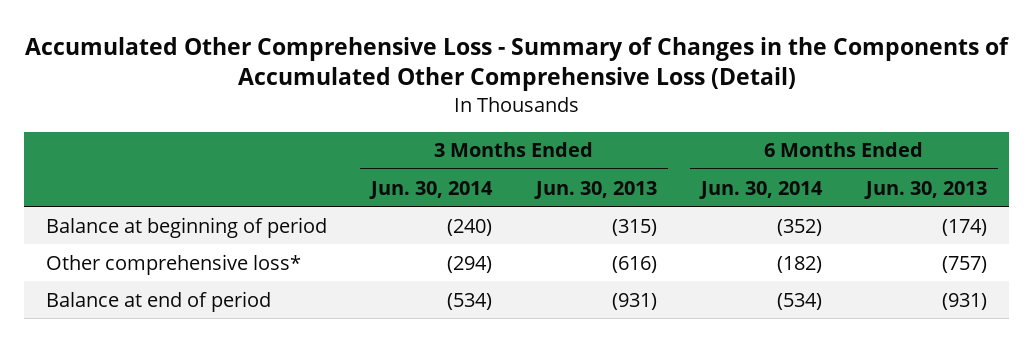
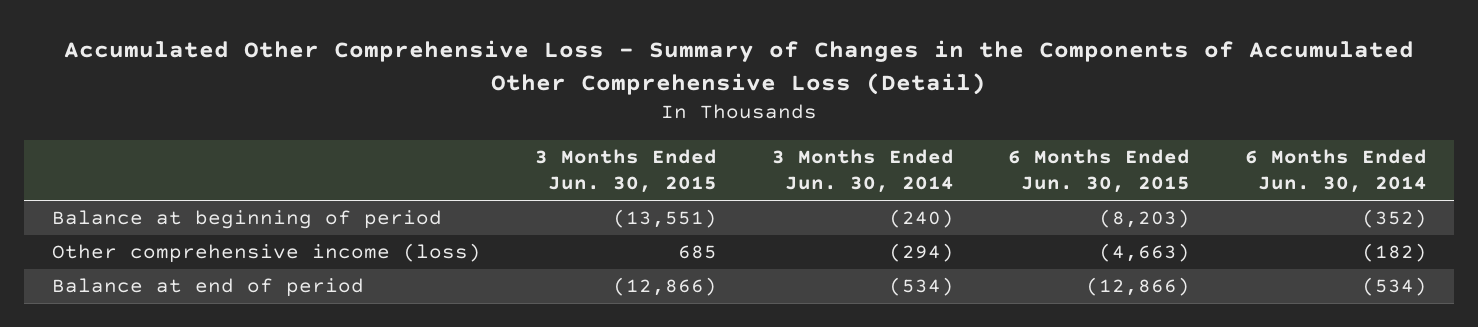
[534,180,658,199] Jun. 30, 2013 -> none
[864,180,988,199] Jun. 30, 2013 -> none
none -> [535,148,718,194] 3 Months Ended Jun. 30, 2015
none -> [1008,148,1191,194] 6 Months Ended Jun. 30, 2015
[45,253,301,275] Other comprehensive loss* -> [51,243,481,264] Other comprehensive income (loss)

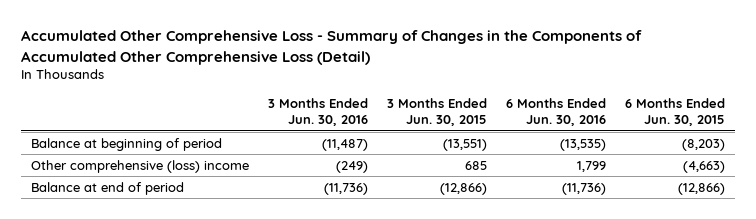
[771,148,954,194] 3 Months Ended Jun. 30, 2014 -> none
[1244,148,1427,194] 6 Months Ended Jun. 30, 2014 -> none
none -> [267,98,368,127] 3 Months Ended Jun. 30, 2016
none -> [506,98,607,127] 6 Months Ended Jun. 30, 2016
[51,243,481,264] Other comprehensive income (loss) -> [30,159,249,173] Other comprehensive (loss) income

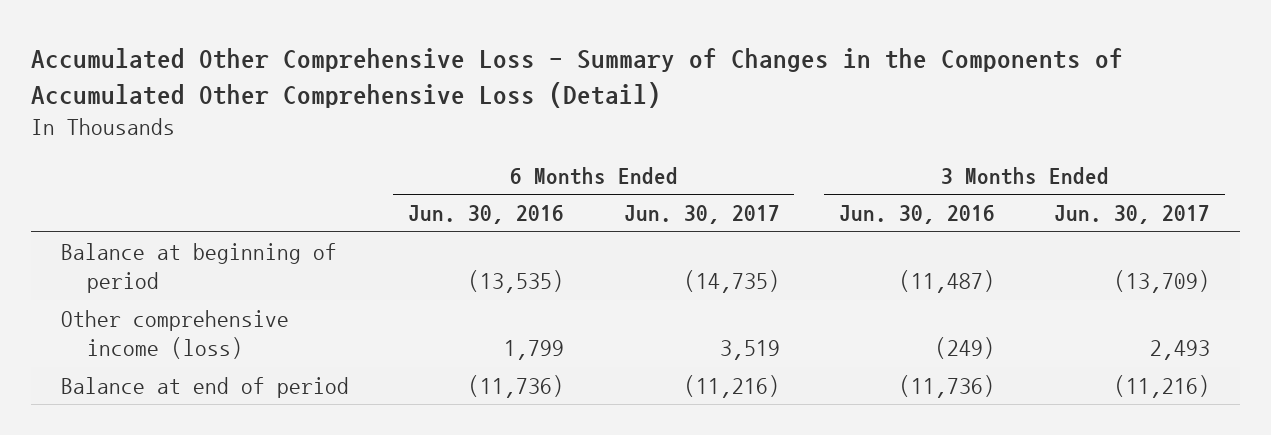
[386,98,487,127] 3 Months Ended Jun. 30, 2015 -> none
[625,98,726,127] 6 Months Ended Jun. 30, 2015 -> none
none -> [623,205,780,225] Jun. 30, 2017
none -> [1054,205,1211,225] Jun. 30, 2017
[30,159,249,173] Other comprehensive (loss) income -> [60,310,289,360] Other comprehensive income (loss)

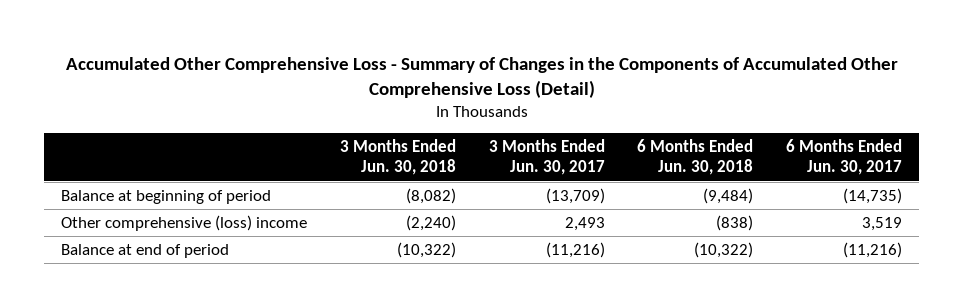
[408,205,565,225] Jun. 30, 2016 -> none
[838,205,995,225] Jun. 30, 2016 -> none
none -> [339,138,456,176] 3 Months Ended Jun. 30, 2018
none -> [637,138,754,176] 6 Months Ended Jun. 30, 2018
[60,310,289,360] Other comprehensive income (loss) -> [60,214,307,231] Other comprehensive (loss) income

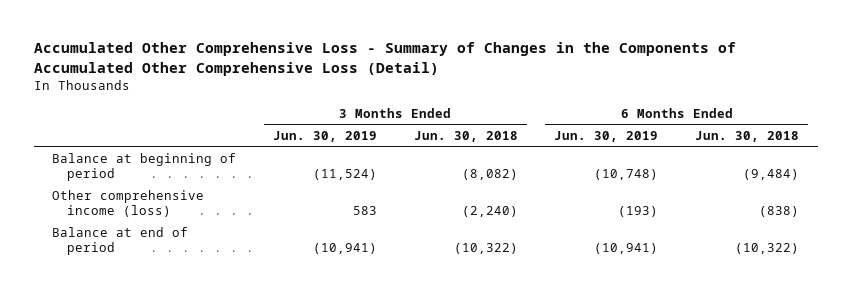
[488,138,605,176] 3 Months Ended Jun. 30, 2017 -> none
[786,138,903,176] 6 Months Ended Jun. 30, 2017 -> none
none -> [272,130,377,142] Jun. 30, 2019
none -> [554,130,659,142] Jun. 30, 2019
[60,214,307,231] Other comprehensive (loss) income -> [51,189,204,217] Other comprehensive income (loss)

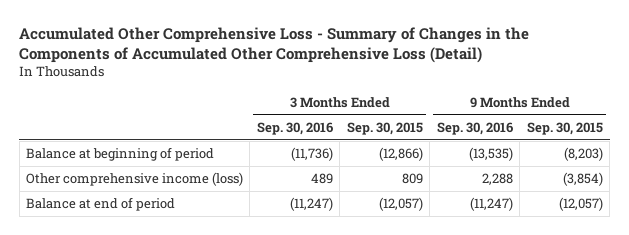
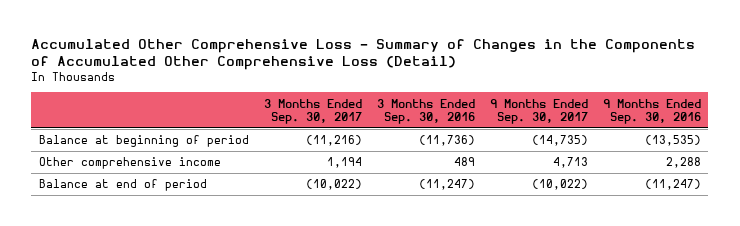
[346,121,423,135] Sep. 30, 2015 -> none
[526,121,603,135] Sep. 30, 2015 -> none
none -> [263,98,362,125] 3 Months Ended Sep. 30, 2017
none -> [489,98,588,125] 9 Months Ended Sep. 30, 2017
[26,172,244,187] Other comprehensive income (loss) -> [38,157,221,170] Other comprehensive income

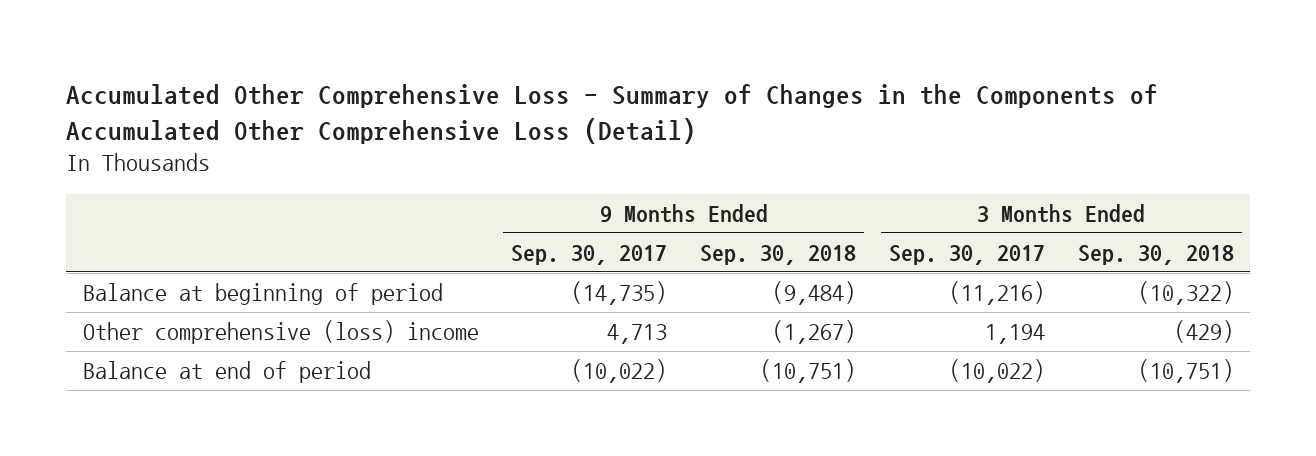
[376,98,475,125] 3 Months Ended Sep. 30, 2016 -> none
[602,98,701,125] 9 Months Ended Sep. 30, 2016 -> none
none -> [700,244,857,265] Sep. 30, 2018
none -> [1077,244,1234,265] Sep. 30, 2018
[38,157,221,170] Other comprehensive income -> [82,320,479,345] Other comprehensive (loss) income

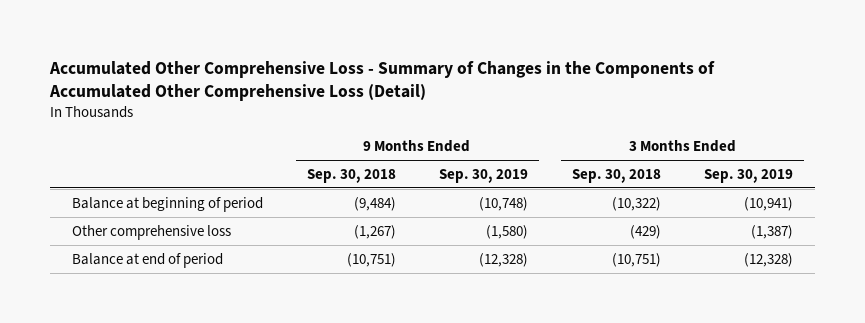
[511,244,668,265] Sep. 30, 2017 -> none
[888,244,1045,265] Sep. 30, 2017 -> none
none -> [439,168,529,183] Sep. 30, 2019
none -> [704,168,794,183] Sep. 30, 2019
[82,320,479,345] Other comprehensive (loss) income -> [71,224,231,240] Other comprehensive loss

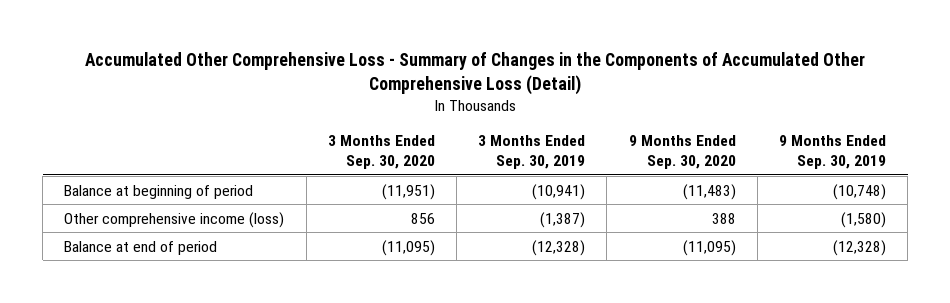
[306,168,396,183] Sep. 30, 2018 -> none
[571,168,661,183] Sep. 30, 2018 -> none
none -> [327,135,435,170] 3 Months Ended Sep. 30, 2020
none -> [628,135,736,170] 9 Months Ended Sep. 30, 2020
[71,224,231,240] Other comprehensive loss -> [64,211,285,228] Other comprehensive income (loss)

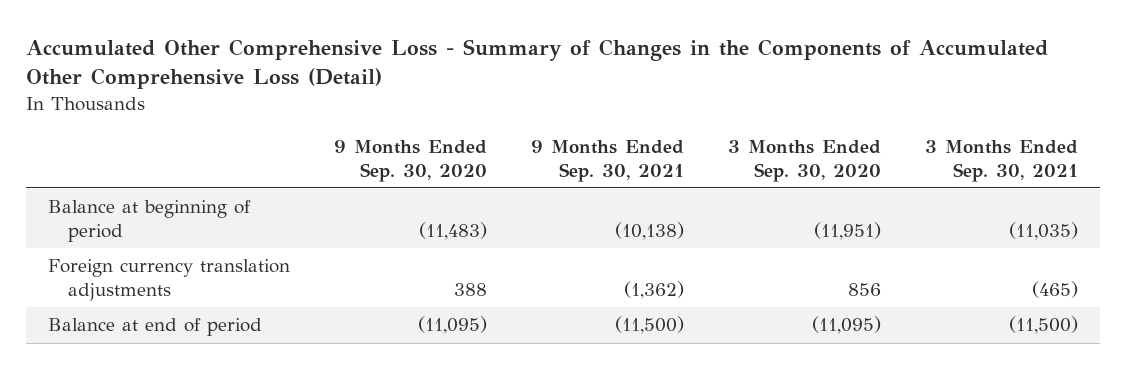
[478,135,586,170] 3 Months Ended Sep. 30, 2019 -> none
[779,135,887,170] 9 Months Ended Sep. 30, 2019 -> none
none -> [531,139,685,182] 9 Months Ended Sep. 30, 2021
none -> [925,139,1079,182] 3 Months Ended Sep. 30, 2021
[64,211,285,228] Other comprehensive income (loss) -> [47,259,290,302] Foreign currency translation adjustments

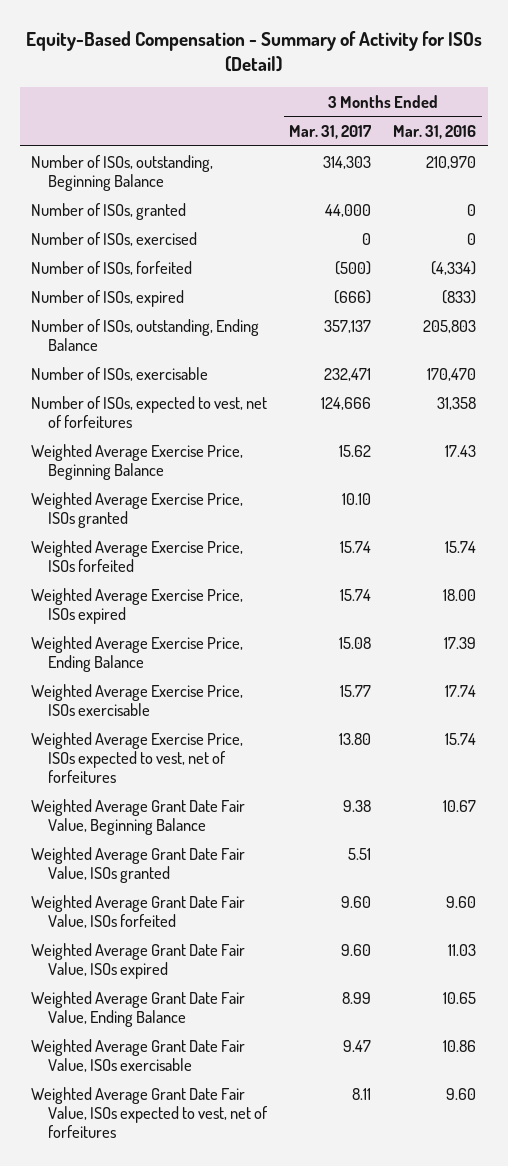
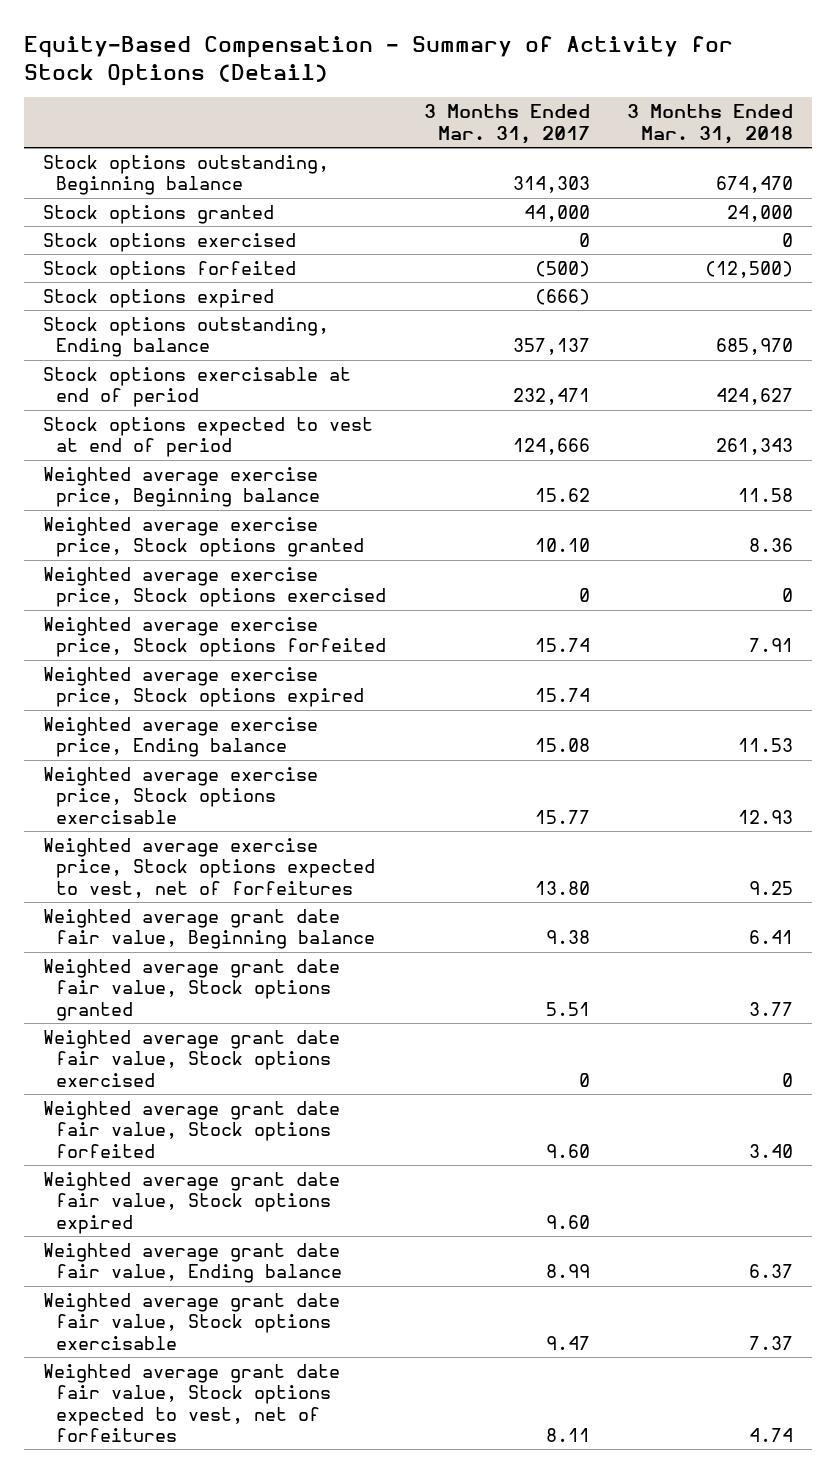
[25,30,482,73] Equity-Based Compensation - Summary of Activity for ISOs (Detail) -> [24,35,734,86] Equity-Based Compensation - Summary of Activity for Stock Options (Detail)
[393,125,477,140] Mar. 31, 2016 -> none
none -> [627,104,794,144] 3 Months Ended Mar. 31, 2018
[31,154,214,191] Number of ISOs, outstanding, Beginning Balance -> [43,154,330,196] Stock options outstanding, Beginning balance
[31,202,187,220] Number of ISOs, granted -> [43,204,275,224] Stock options granted
[31,231,198,246] Number of ISOs, exercised -> [43,232,297,252] Stock options exercised
[31,260,193,275] Number of ISOs, forfeited -> [43,260,297,280] Stock options forfeited
[31,289,185,307] Number of ISOs, expired -> [43,288,275,308] Stock options expired
[31,318,260,351] Number of ISOs, outstanding, Ending Balance -> [43,316,330,358] Stock options outstanding, Ending balance
[31,366,209,381] Number of ISOs, exercisable -> [43,366,352,408] Stock options exercisable at end of period
[31,395,268,428] Number of ISOs, expected to vest, net of forfeitures -> [43,416,374,458] Stock options expected to vest at end of period
[31,443,244,480] Weighted Average Exercise Price, Beginning Balance -> [43,466,321,508] Weighted average exercise price, Beginning balance
[31,491,244,528] Weighted Average Exercise Price, ISOs granted -> [43,516,365,558] Weighted average exercise price, Stock options granted
none -> [43,566,387,608] Weighted average exercise price, Stock options exercised
[31,539,244,572] Weighted Average Exercise Price, ISOs forfeited -> [43,616,387,658] Weighted average exercise price, Stock options forfeited
[31,587,244,624] Weighted Average Exercise Price, ISOs expired -> [43,666,365,708] Weighted average exercise price, Stock options expired
[31,635,244,672] Weighted Average Exercise Price, Ending Balance -> [43,716,319,758] Weighted average exercise price, Ending balance
[31,683,244,716] Weighted Average Exercise Price, ISOs exercisable -> [43,766,319,824] Weighted average exercise price, Stock options exercisable
[31,731,244,783] Weighted Average Exercise Price, ISOs expected to vest, net of forfeitures -> [43,837,376,898] Weighted average exercise price, Stock options expected to vest, net of forfeitures
[31,798,246,835] Weighted Average Grant Date Fair Value, Beginning Balance -> [43,908,376,950] Weighted average grant date fair value, Beginning balance
[31,846,246,883] Weighted Average Grant Date Fair Value, ISOs granted -> [43,958,341,1021] Weighted average grant date fair value, Stock options granted
none -> [43,1029,341,1087] Weighted average grant date fair value, Stock options exercised
[31,894,246,928] Weighted Average Grant Date Fair Value, ISOs forfeited -> [43,1100,341,1158] Weighted average grant date fair value, Stock options forfeited
[31,942,246,979] Weighted Average Grant Date Fair Value, ISOs expired -> [43,1171,341,1234] Weighted average grant date fair value, Stock options expired
[31,990,246,1027] Weighted Average Grant Date Fair Value, Ending Balance -> [43,1242,343,1284] Weighted average grant date fair value, Ending balance
[31,1038,246,1072] Weighted Average Grant Date Fair Value, ISOs exercisable -> [43,1292,341,1350] Weighted average grant date fair value, Stock options exercisable
[31,1086,269,1138] Weighted Average Grant Date Fair Value, ISOs expected to vest, net of forfeitures -> [43,1363,341,1443] Weighted average grant date fair value, Stock options expected to vest, net of forfeitures

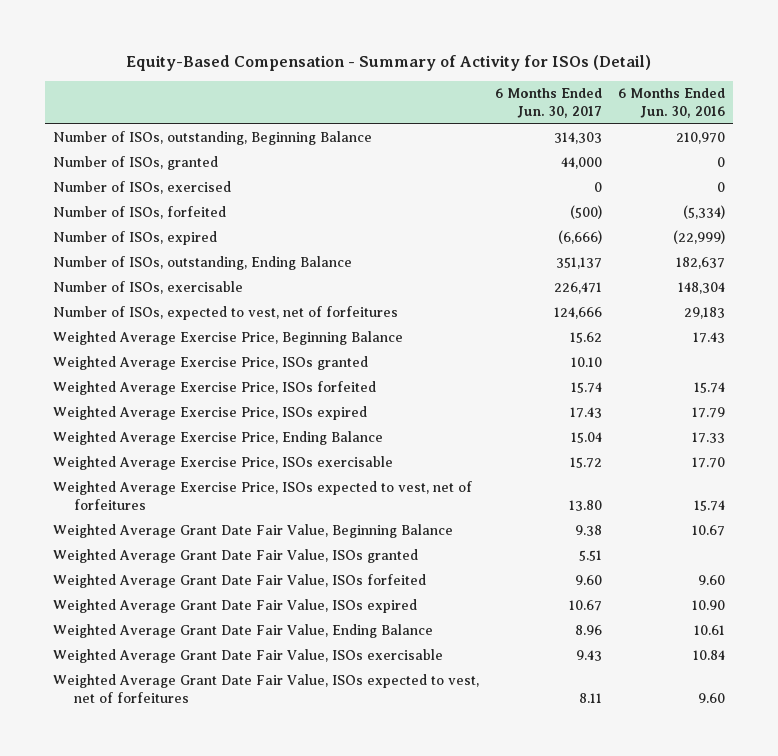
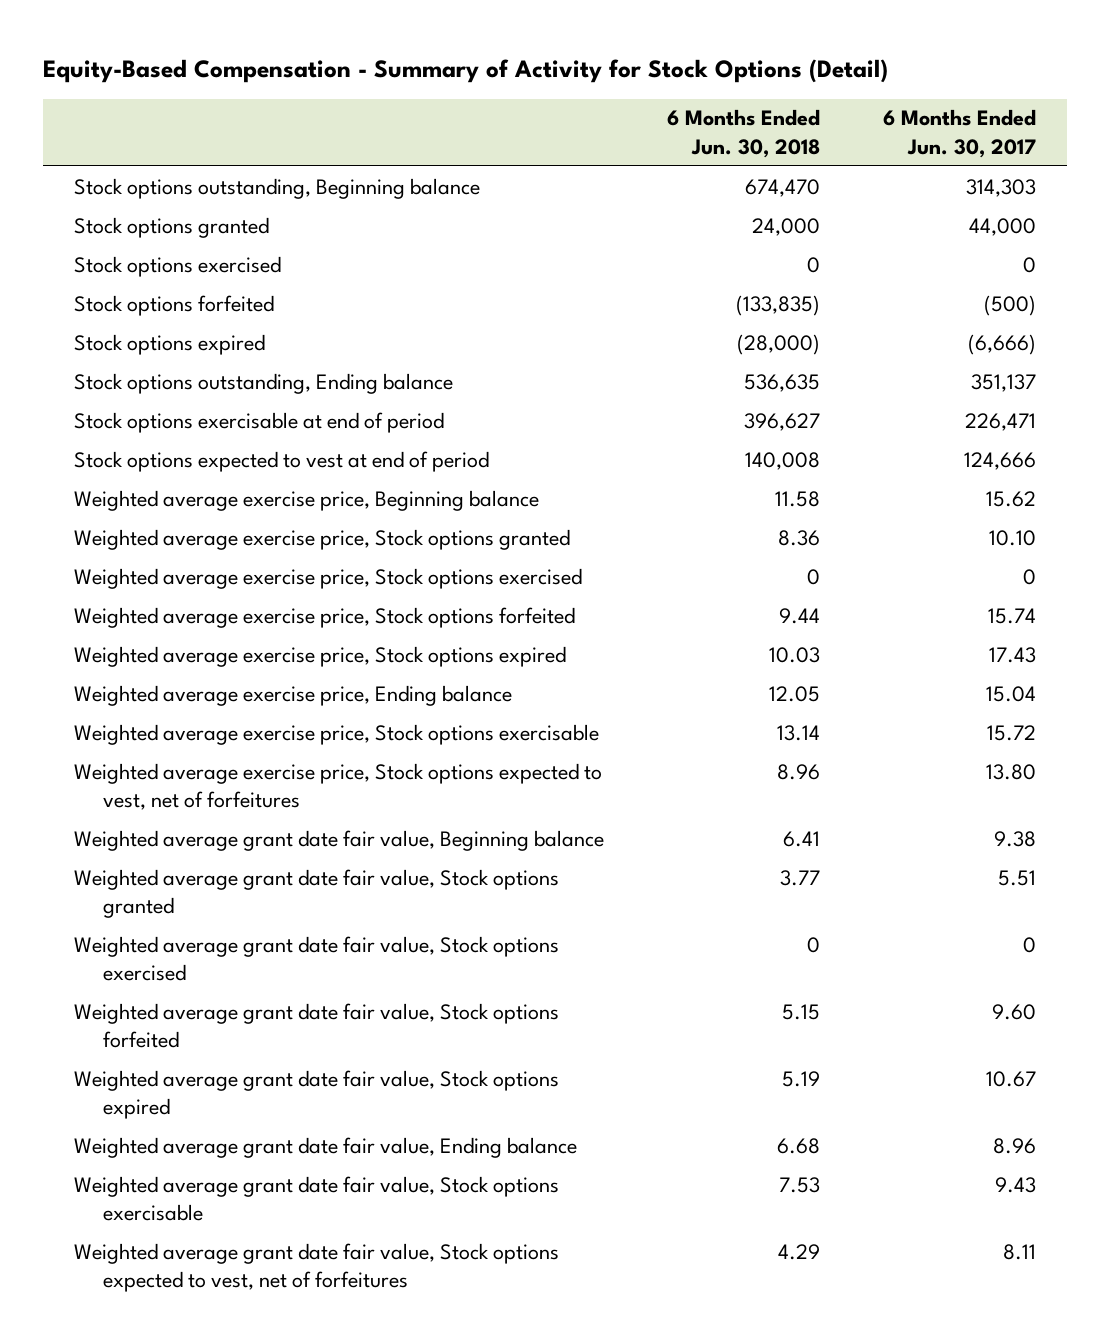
[126,54,652,71] Equity-Based Compensation - Summary of Activity for ISOs (Detail) -> [43,58,889,83] Equity-Based Compensation - Summary of Activity for Stock Options (Detail)
[617,88,725,118] 6 Months Ended Jun. 30, 2016 -> none
none -> [666,109,820,158] 6 Months Ended Jun. 30, 2018
[53,131,373,146] Number of ISOs, outstanding, Beginning Balance -> [74,177,481,199] Stock options outstanding, Beginning balance
[53,156,219,171] Number of ISOs, granted -> [74,216,270,238] Stock options granted
[53,181,232,195] Number of ISOs, exercised -> [74,255,282,277] Stock options exercised
[53,206,227,220] Number of ISOs, forfeited -> [74,294,275,316] Stock options forfeited
[53,231,218,246] Number of ISOs, expired -> [74,333,266,355] Stock options expired
[53,256,353,271] Number of ISOs, outstanding, Ending Balance -> [74,372,454,394] Stock options outstanding, Ending balance
[53,281,244,295] Number of ISOs, exercisable -> [74,411,445,433] Stock options exercisable at end of period
[53,306,399,321] Number of ISOs, expected to vest, net of forfeitures -> [74,450,490,472] Stock options expected to vest at end of period
[53,331,404,346] Weighted Average Exercise Price, Beginning Balance -> [74,489,540,511] Weighted average exercise price, Beginning balance
[53,356,369,371] Weighted Average Exercise Price, ISOs granted -> [74,528,571,550] Weighted average exercise price, Stock options granted
none -> [74,567,583,589] Weighted average exercise price, Stock options exercised
[53,381,377,396] Weighted Average Exercise Price, ISOs forfeited -> [74,606,576,628] Weighted average exercise price, Stock options forfeited
[53,406,368,421] Weighted Average Exercise Price, ISOs expired -> [74,645,567,667] Weighted average exercise price, Stock options expired
[53,431,384,446] Weighted Average Exercise Price, Ending Balance -> [74,684,513,706] Weighted average exercise price, Ending balance
[53,456,394,471] Weighted Average Exercise Price, ISOs exercisable -> [74,723,600,745] Weighted average exercise price, Stock options exercisable
[53,481,473,511] Weighted Average Exercise Price, ISOs expected to vest, net of forfeitures -> [74,762,603,810] Weighted average exercise price, Stock options expected to vest, net of forfeitures
[53,524,454,539] Weighted Average Grant Date Fair Value, Beginning Balance -> [74,829,605,851] Weighted average grant date fair value, Beginning balance
[53,549,419,564] Weighted Average Grant Date Fair Value, ISOs granted -> [74,868,560,918] Weighted average grant date fair value, Stock options granted
none -> [74,935,560,981] Weighted average grant date fair value, Stock options exercised
[53,574,427,589] Weighted Average Grant Date Fair Value, ISOs forfeited -> [74,1002,560,1048] Weighted average grant date fair value, Stock options forfeited
[53,599,418,614] Weighted Average Grant Date Fair Value, ISOs expired -> [74,1069,560,1119] Weighted average grant date fair value, Stock options expired
[53,624,434,639] Weighted Average Grant Date Fair Value, Ending Balance -> [74,1136,578,1158] Weighted average grant date fair value, Ending balance
[53,649,444,664] Weighted Average Grant Date Fair Value, ISOs exercisable -> [74,1175,560,1221] Weighted average grant date fair value, Stock options exercisable
[53,674,480,704] Weighted Average Grant Date Fair Value, ISOs expected to vest, net of forfeitures -> [74,1242,560,1292] Weighted average grant date fair value, Stock options expected to vest, net of forfeitures

